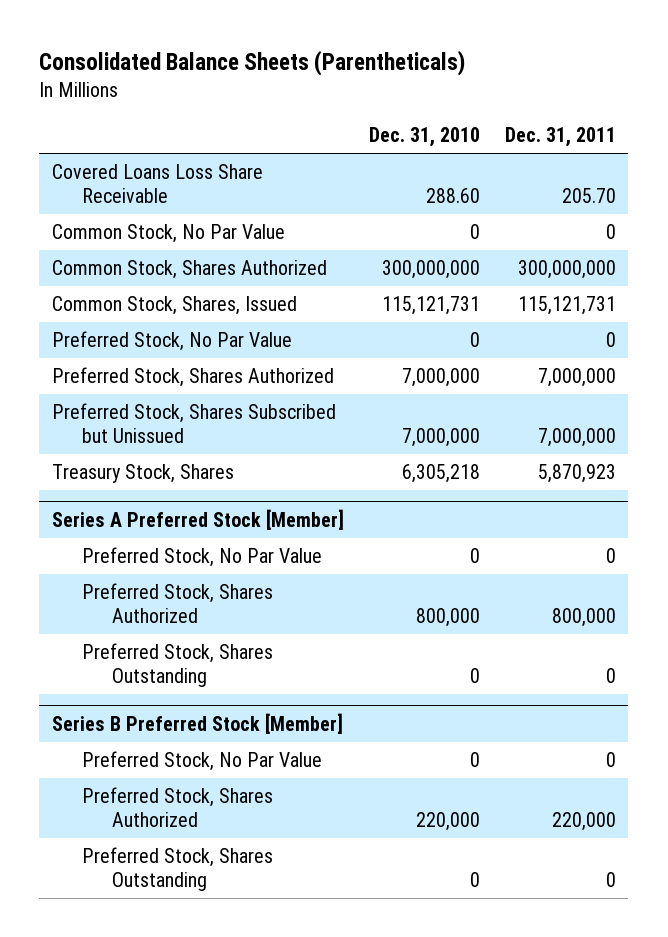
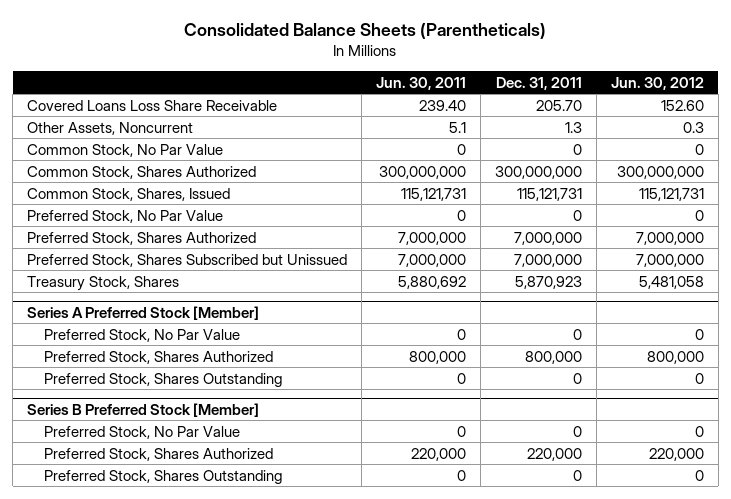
[368,127,480,148] Dec. 31, 2010 -> none
none -> [375,76,466,90] Jun. 30, 2011
none -> [610,76,704,90] Jun. 30, 2012
none -> [27,121,194,135] Other Assets, Noncurrent

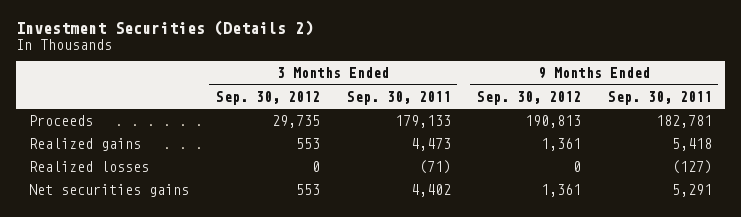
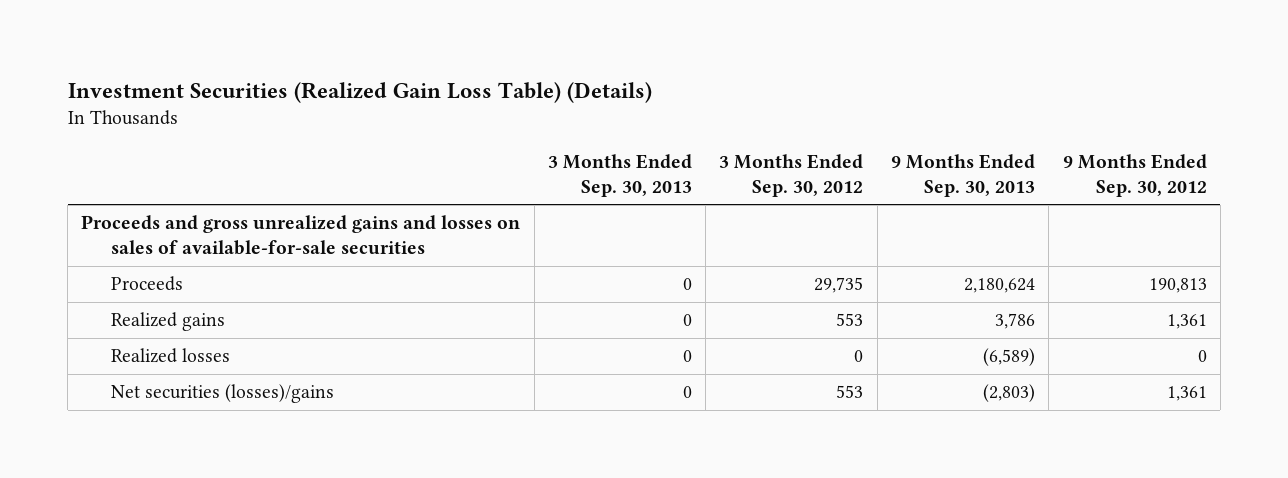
[15,20,313,37] Investment Securities (Details 2) -> [67,81,652,103] Investment Securities (Realized Gain Loss Table) (Details)
[346,90,451,105] Sep. 30, 2011 -> none
[607,90,712,105] Sep. 30, 2011 -> none
none -> [547,153,692,197] 3 Months Ended Sep. 30, 2013
none -> [891,153,1036,197] 9 Months Ended Sep. 30, 2013
none -> [81,215,521,256] Proceeds and gross unrealized gains and losses on sales of available-for-sale securities
[29,184,190,198] Net securities gains -> [111,384,335,404] Net securities (losses)/gains

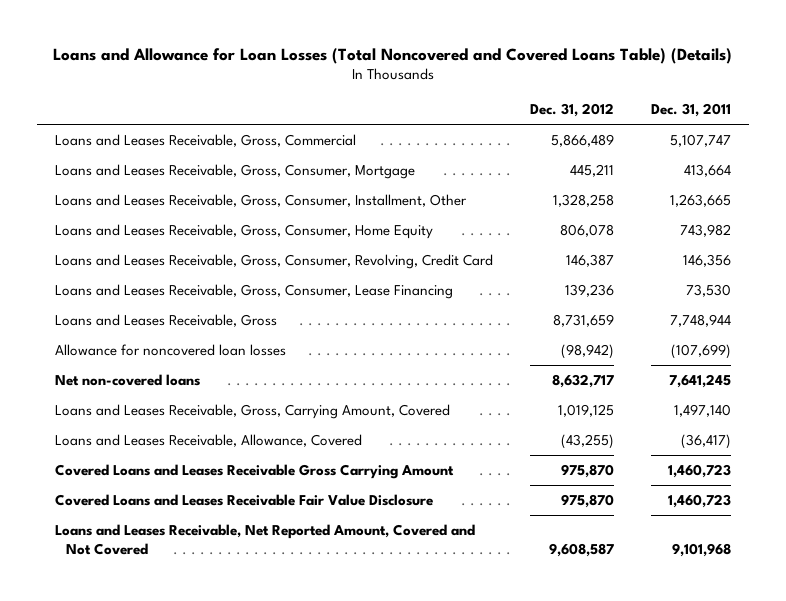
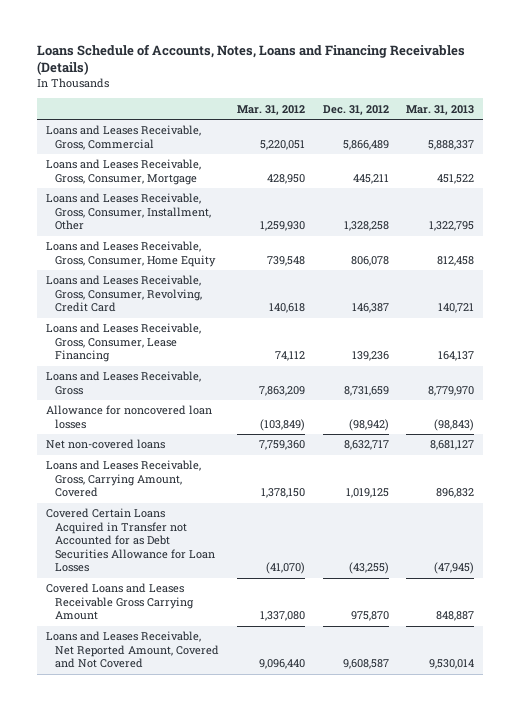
[52,47,732,64] Loans and Allowance for Loan Losses (Total Noncovered and Covered Loans Table) (Details) -> [37,43,466,75] Loans Schedule of Accounts, Notes, Loans and Financing Receivables (Details)
[650,103,731,118] Dec. 31, 2011 -> none
none -> [236,104,305,115] Mar. 31, 2012
none -> [406,104,475,115] Mar. 31, 2013
[55,433,363,447] Loans and Leases Receivable, Allowance, Covered -> [46,508,215,573] Covered Certain Loans Acquired in Transfer not Accounted for as Debt Securities Allowance for Loan Losses
[55,493,434,506] Covered Loans and Leases Receivable Fair Value Disclosure -> none

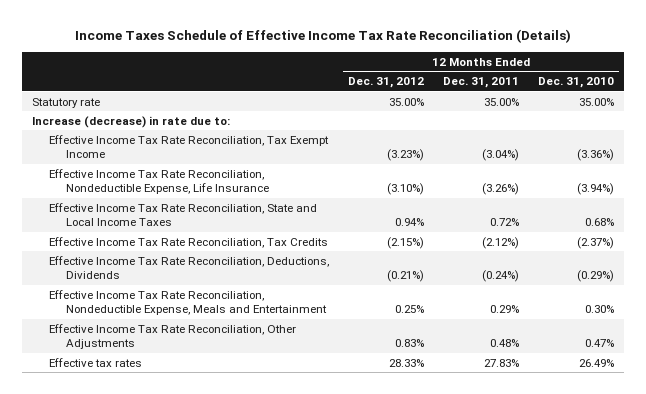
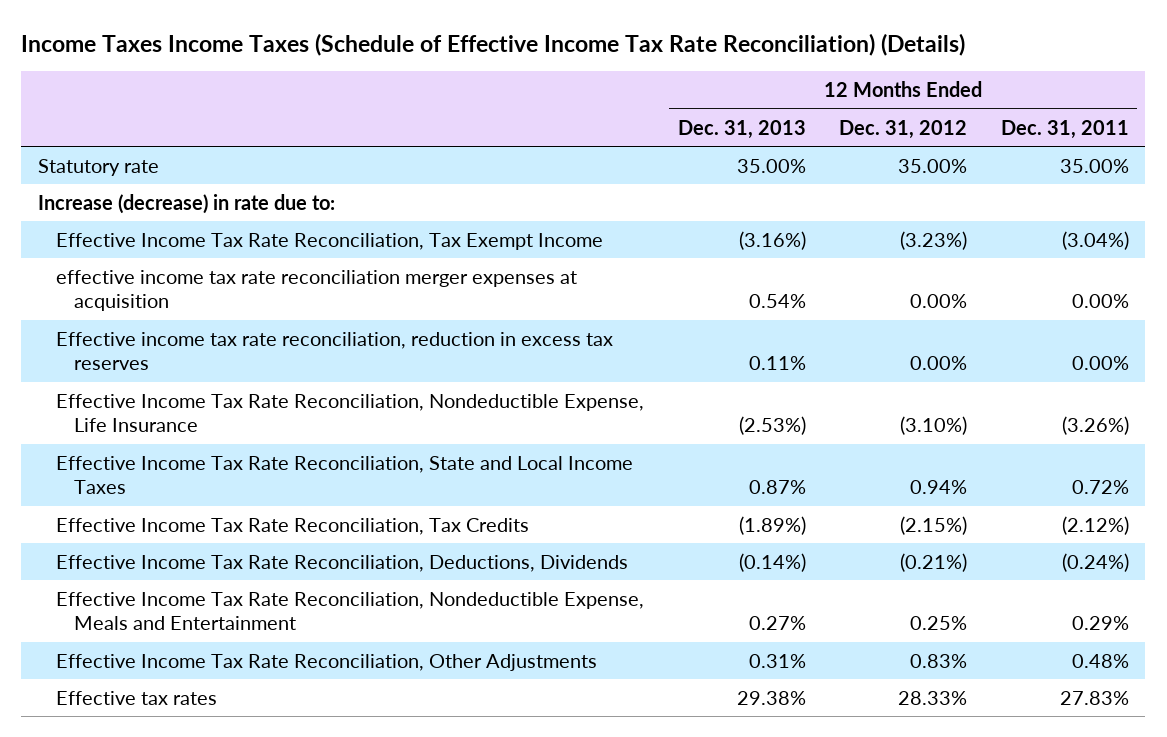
[74,29,571,44] Income Taxes Schedule of Effective Income Tax Rate Reconciliation (Details) -> [21,32,966,56] Income Taxes Income Taxes (Schedule of Effective Income Tax Rate Reconciliation) (Details)
[538,77,615,89] Dec. 31, 2010 -> none
none -> [677,119,806,139] Dec. 31, 2013
none -> [56,269,578,312] effective income tax rate reconciliation merger expenses at acquisition
none -> [56,331,614,371] Effective income tax rate reconciliation, reduction in excess tax reserves

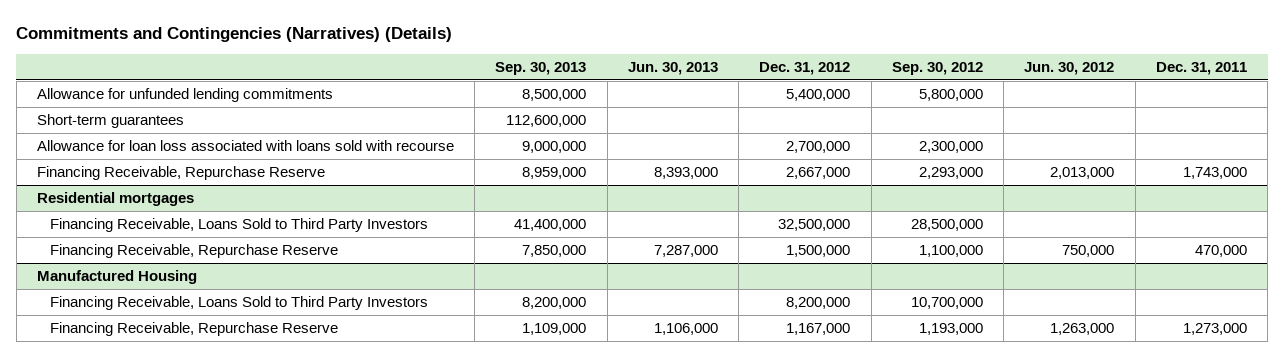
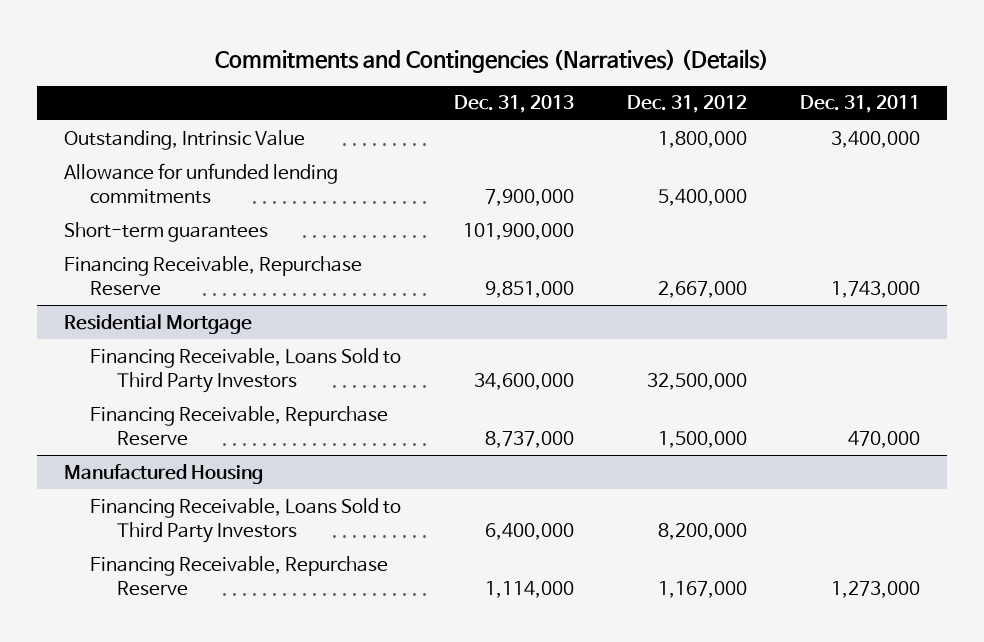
[495,62,587,76] Sep. 30, 2013 -> none
[627,62,718,76] Jun. 30, 2013 -> none
[891,62,983,76] Sep. 30, 2012 -> none
[1024,62,1115,76] Jun. 30, 2012 -> none
none -> [454,95,575,114] Dec. 31, 2013
none -> [63,129,305,150] Outstanding, Intrinsic Value
[36,139,454,151] Allowance for loan loss associated with loans sold with recourse -> none
[36,191,194,206] Residential mortgages -> none
none -> [63,313,252,334] Residential Mortgage

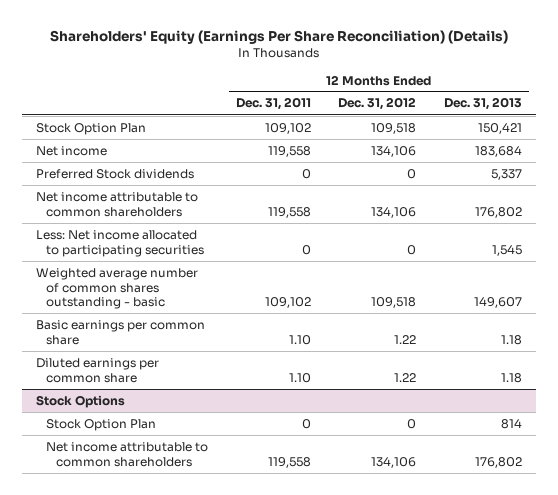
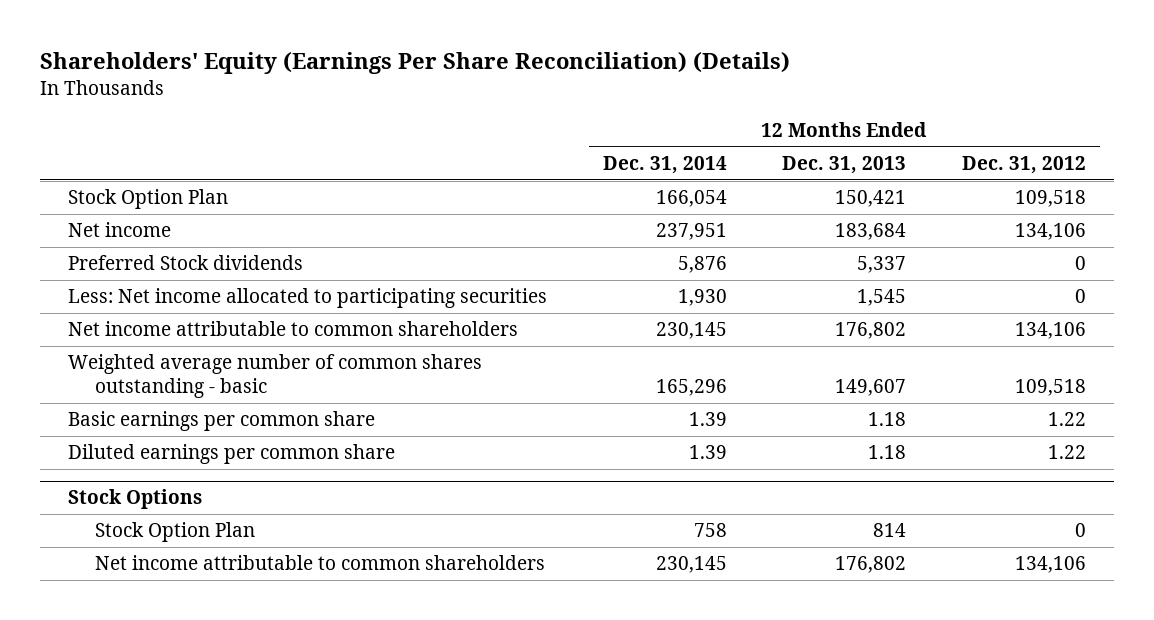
[235,97,311,111] Dec. 31, 2011 -> none
none -> [602,156,727,175] Dec. 31, 2014
[36,191,199,217] Net income attributable to common shareholders -> [67,321,518,337] Net income attributable to common shareholders

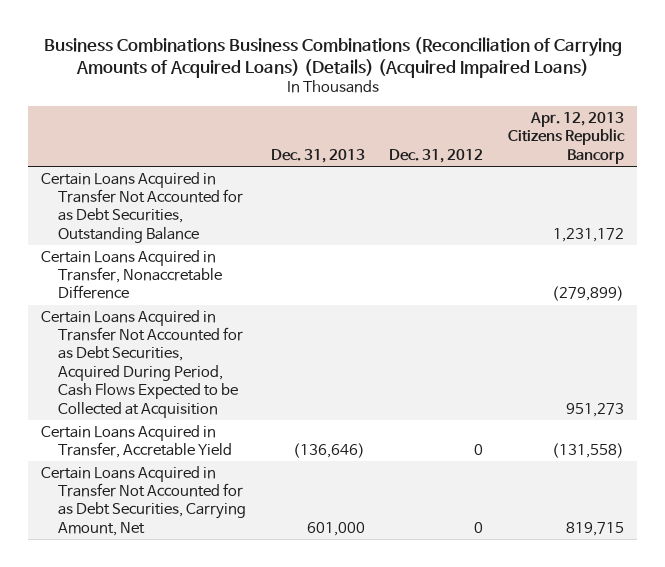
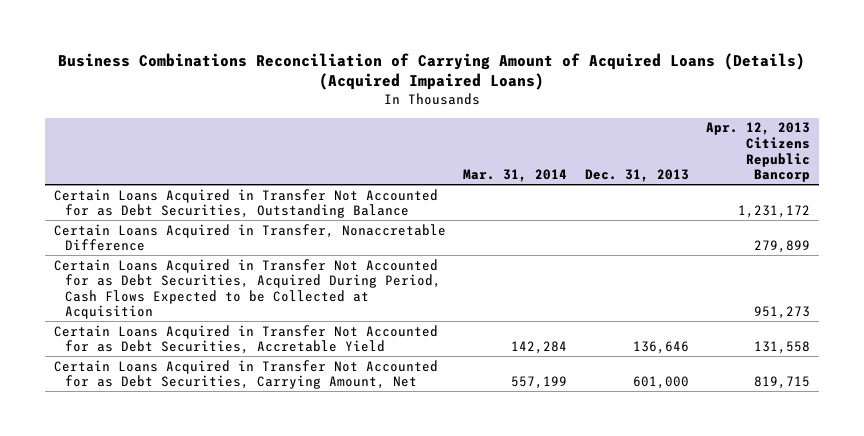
[43,36,622,78] Business Combinations Business Combinations (Reconciliation of Carrying Amounts of Acquired Loans) (Details) (Acquired Impaired Loans) -> [57,52,805,91] Business Combinations Reconciliation of Carrying Amount of Acquired Loans (Details) (Acquired Impaired Loans)
[389,148,484,163] Dec. 31, 2012 -> none
none -> [463,169,568,183] Mar. 31, 2014
[552,286,625,302] (279,899) -> [754,240,811,254] 279,899
[40,424,232,458] Certain Loans Acquired in Transfer, Accretable Yield -> [53,324,438,355] Certain Loans Acquired in Transfer Not Accounted for as Debt Securities, Accretable Yield
[292,442,365,458] (136,646) -> [632,341,689,355] 136,646
[552,442,625,458] (131,558) -> [754,341,811,355] 131,558

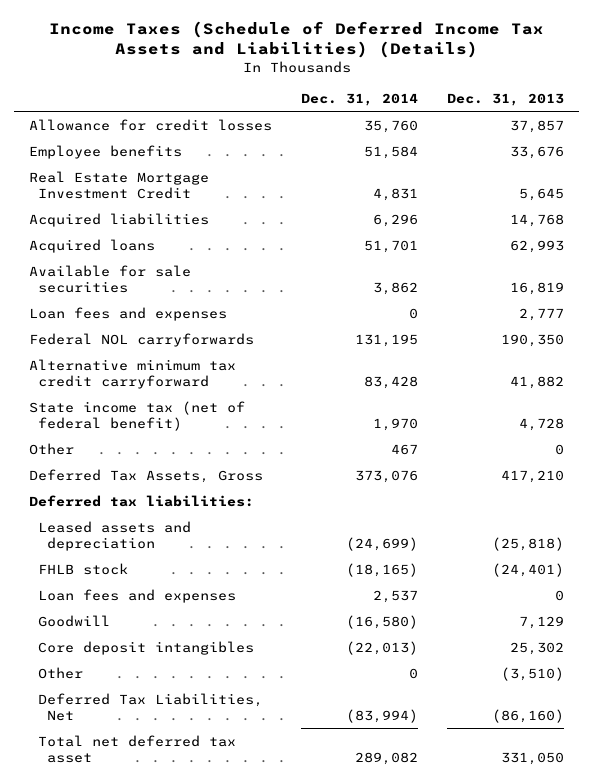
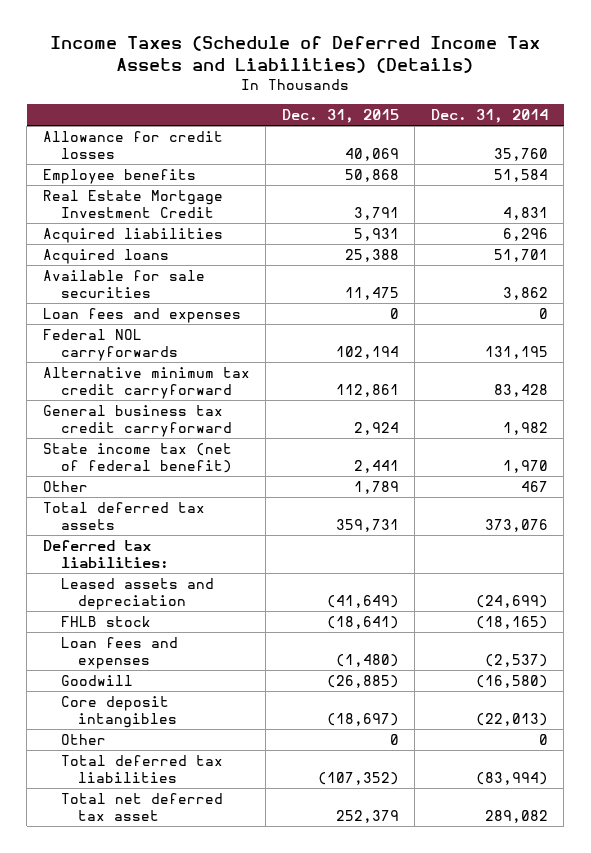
[447,92,565,106] Dec. 31, 2013 -> none
none -> [281,109,399,124] Dec. 31, 2015
none -> [42,404,232,437] General business tax credit carryforward
[28,468,263,483] Deferred Tax Assets, Gross -> [42,501,205,530] Total deferred tax assets
[373,589,419,603] 2,537 -> [484,653,548,667] (2,537)
[37,692,263,721] Deferred Tax Liabilities, Net -> [60,754,223,783] Total deferred tax liabilities

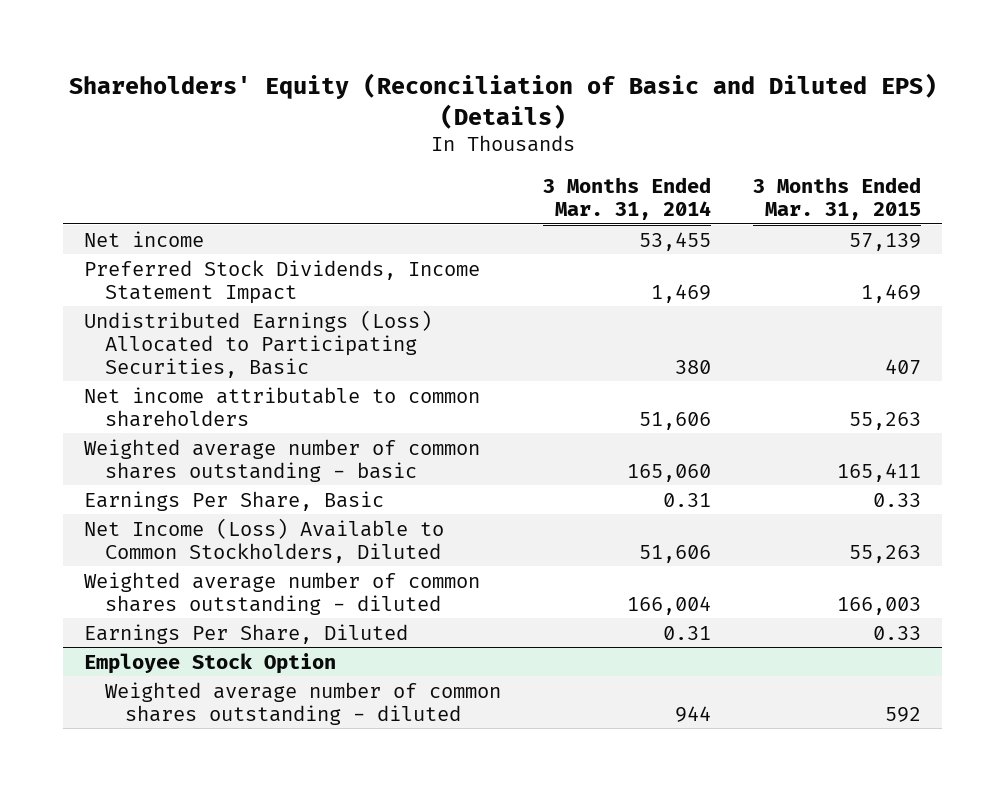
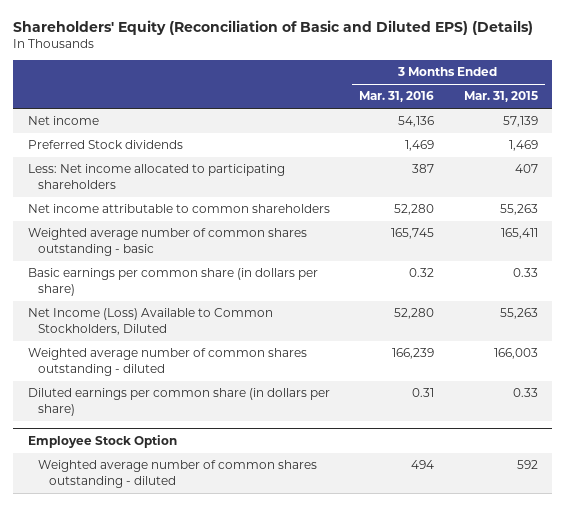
[542,176,711,220] 3 Months Ended Mar. 31, 2014 -> none
none -> [359,91,435,103] Mar. 31, 2016
[84,259,481,304] Preferred Stock Dividends, Income Statement Impact -> [27,140,183,150] Preferred Stock dividends
[84,309,433,378] Undistributed Earnings (Loss) Allocated to Participating Securities, Basic -> [27,164,285,189] Less: Net income allocated to participating shareholders
[84,490,385,511] Earnings Per Share, Basic -> [27,268,318,296] Basic earnings per common share (in dollars per share)
[84,623,409,644] Earnings Per Share, Diluted -> [27,388,330,416] Diluted earnings per common share (in dollars per share)

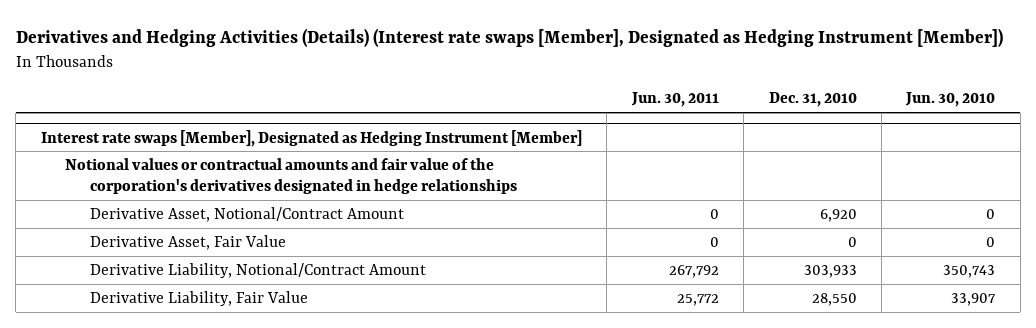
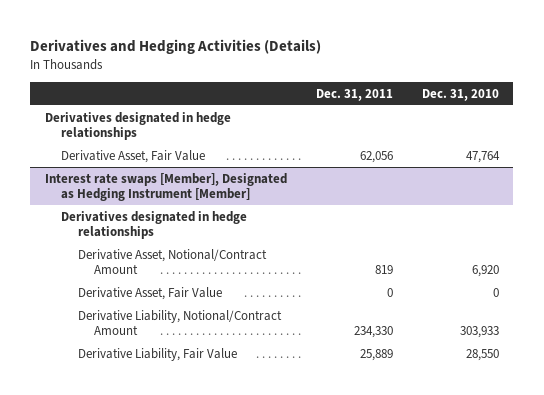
[15,28,1003,48] Derivatives and Hedging Activities (Details) (Interest rate swaps [Member], Designated as Hedging Instrument [Member]) -> [30,38,322,54] Derivatives and Hedging Activities (Details)
[630,92,719,108] Jun. 30, 2011 -> none
[905,92,996,108] Jun. 30, 2010 -> none
none -> [315,88,393,101] Dec. 31, 2011
none -> [44,111,231,141] Derivatives designated in hedge relationships
none -> [61,149,206,163] Derivative Asset, Fair Value
[65,157,517,195] Notional values or contractual amounts and fair value of the corporation's derivatives designated in hedge relationships -> [61,210,248,240] Derivatives designated in hedge relationships

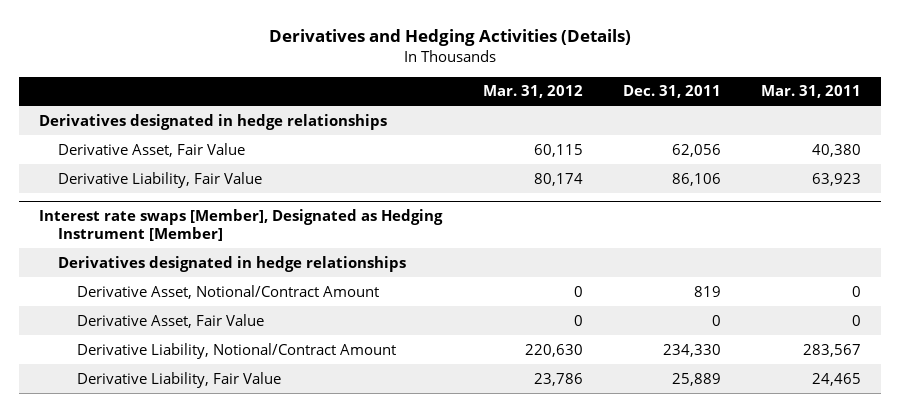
[421,88,499,101] Dec. 31, 2010 -> none
none -> [482,85,583,99] Mar. 31, 2012
none -> [760,85,861,99] Mar. 31, 2011
none -> [58,171,263,188] Derivative Liability, Fair Value

